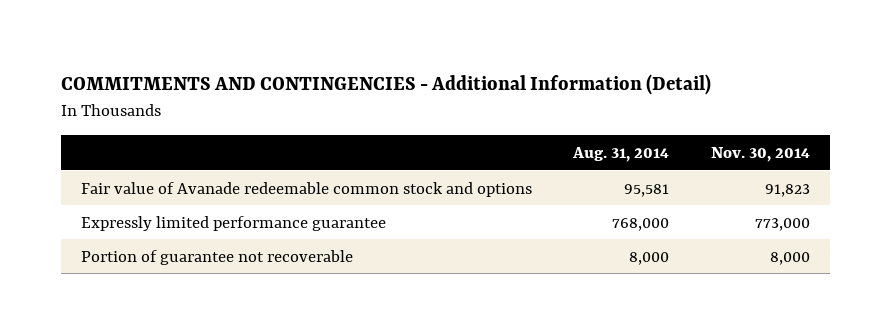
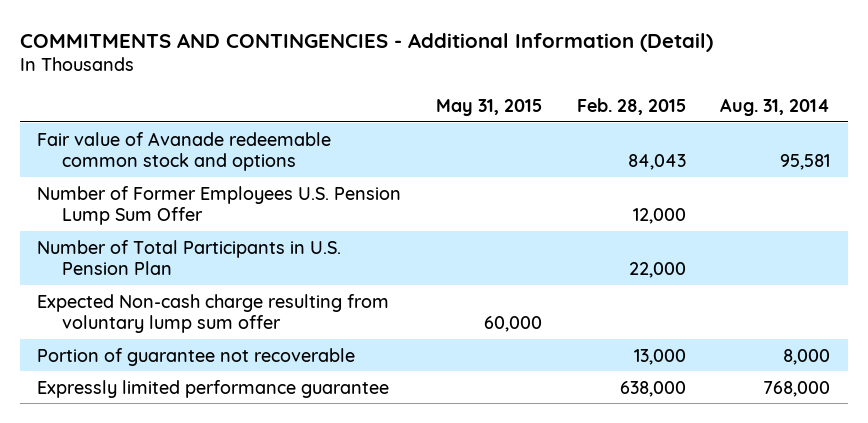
[710,147,810,163] Nov. 30, 2014 -> none
none -> [436,98,543,116] May 31, 2015
none -> [576,97,686,115] Feb. 28, 2015
none -> [37,185,402,226] Number of Former Employees U.S. Pension Lump Sum Offer
none -> [37,239,342,276] Number of Total Participants in U.S. Pension Plan
none -> [37,293,390,334] Expected Non-cash charge resulting from voluntary lump sum offer
[81,215,387,231] Expressly limited performance guarantee -> [37,379,390,398] Expressly limited performance guarantee

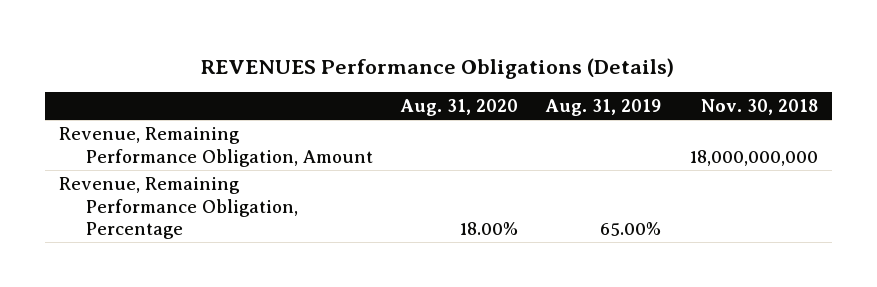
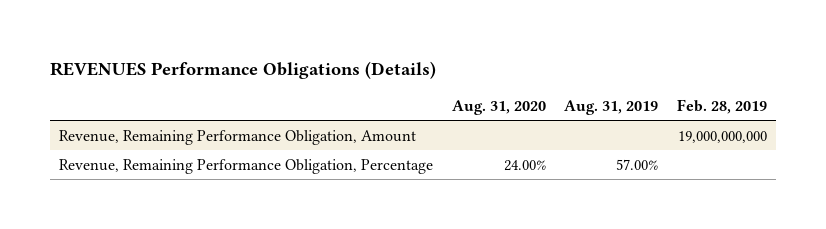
[701,99,819,116] Nov. 30, 2018 -> none
none -> [676,98,767,114] Feb. 28, 2019
[458,222,518,236] 18.00% -> [503,159,546,171] 24.00%
[599,222,661,237] 65.00% -> [616,158,659,170] 57.00%

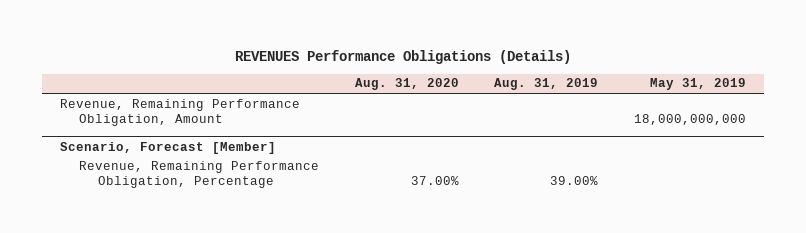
[676,98,767,114] Feb. 28, 2019 -> none
none -> [649,78,746,91] May 31, 2019
[59,158,434,174] Revenue, Remaining Performance Obligation, Percentage -> none
none -> [60,141,277,154] Scenario, Forecast [Member]
none -> [78,160,319,189] Revenue, Remaining Performance Obligation, Percentage

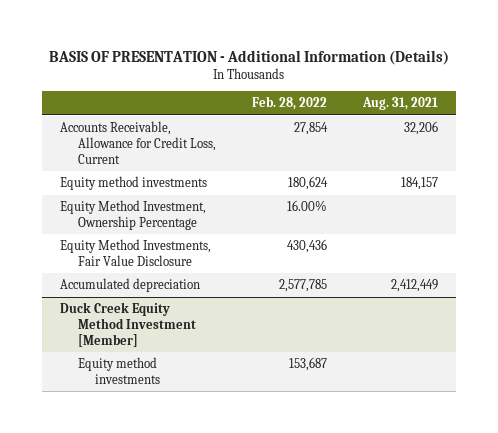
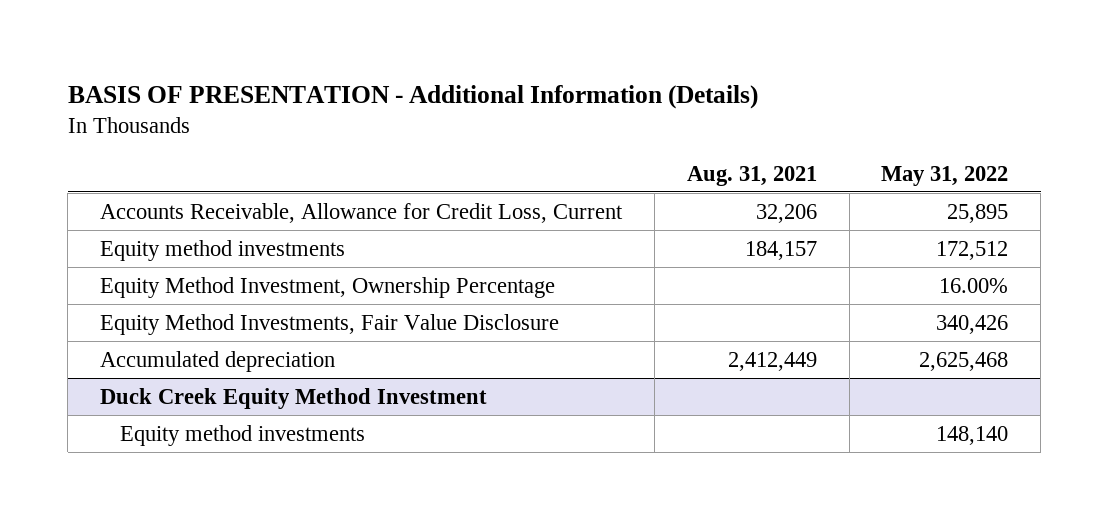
[251,96,327,111] Feb. 28, 2022 -> none
none -> [881,165,1009,186] May 31, 2022
[60,302,196,347] Duck Creek Equity Method Investment [Member] -> [100,387,488,409] Duck Creek Equity Method Investment

